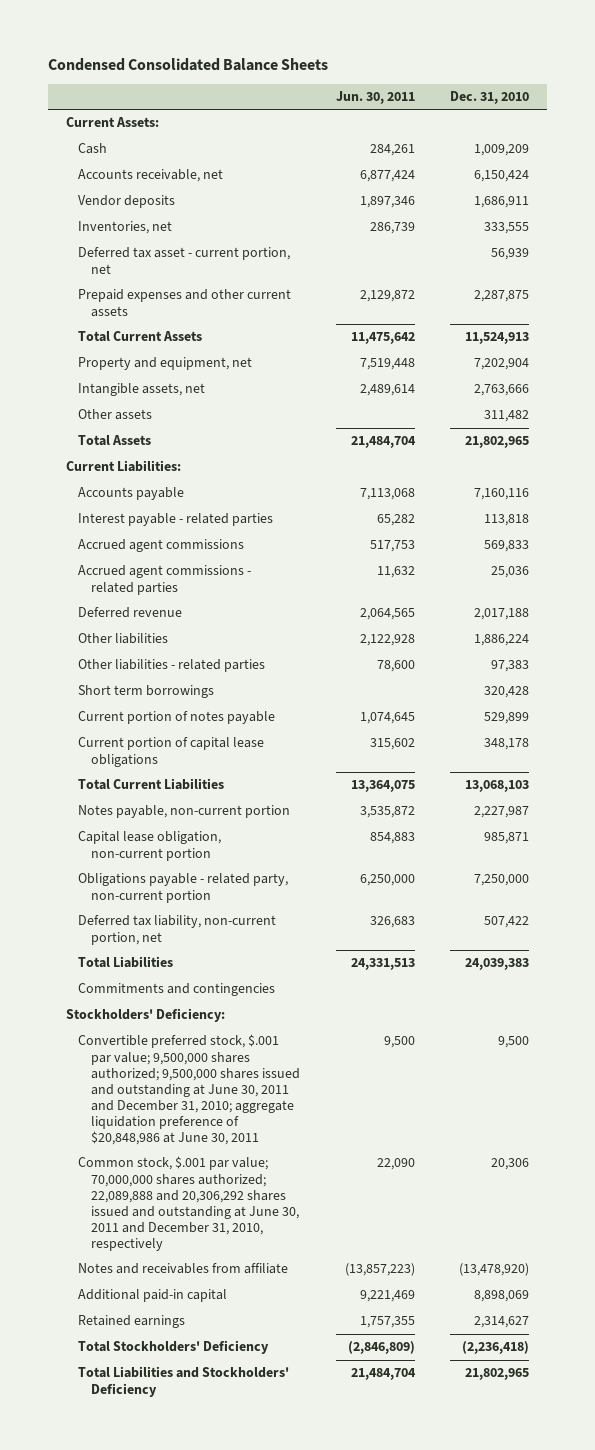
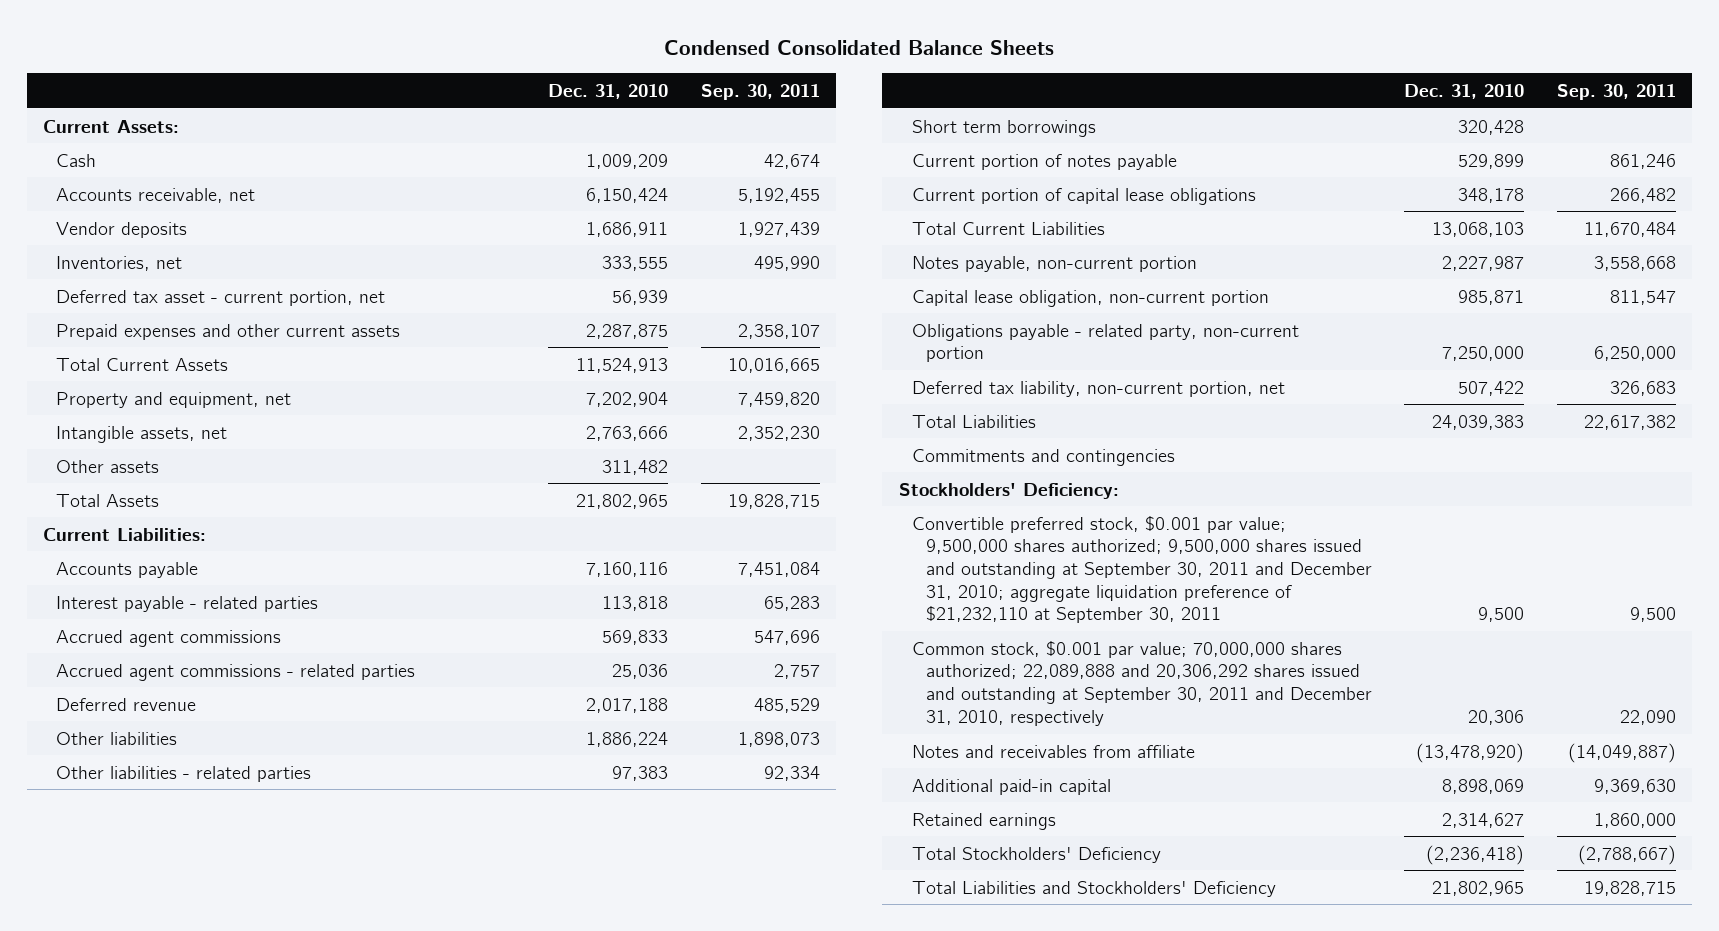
[335,91,415,105] Jun. 30, 2011 -> none
none -> [701,84,821,101] Sep. 30, 2011
[78,1034,300,1146] Convertible preferred stock, $.001 par value; 9,500,000 shares authorized; 9,500,000 shares issued and outstanding at June 30, 2011 and December 31, 2010; aggregate liquidation preference of $20,848,986 at June 30, 2011 -> [912,515,1372,624] Convertible preferred stock, $0.001 par value; 9,500,000 shares authorized; 9,500,000 shares issued and outstanding at September 30, 2011 and December 31, 2010; aggregate liquidation preference of $21,232,110 at September 30, 2011
[78,1156,299,1252] Common stock, $.001 par value; 70,000,000 shares authorized; 22,089,888 and 20,306,292 shares issued and outstanding at June 30, 2011 and December 31, 2010, respectively -> [912,640,1372,726] Common stock, $0.001 par value; 70,000,000 shares authorized; 22,089,888 and 20,306,292 shares issued and outstanding at September 30, 2011 and December 31, 2010, respectively

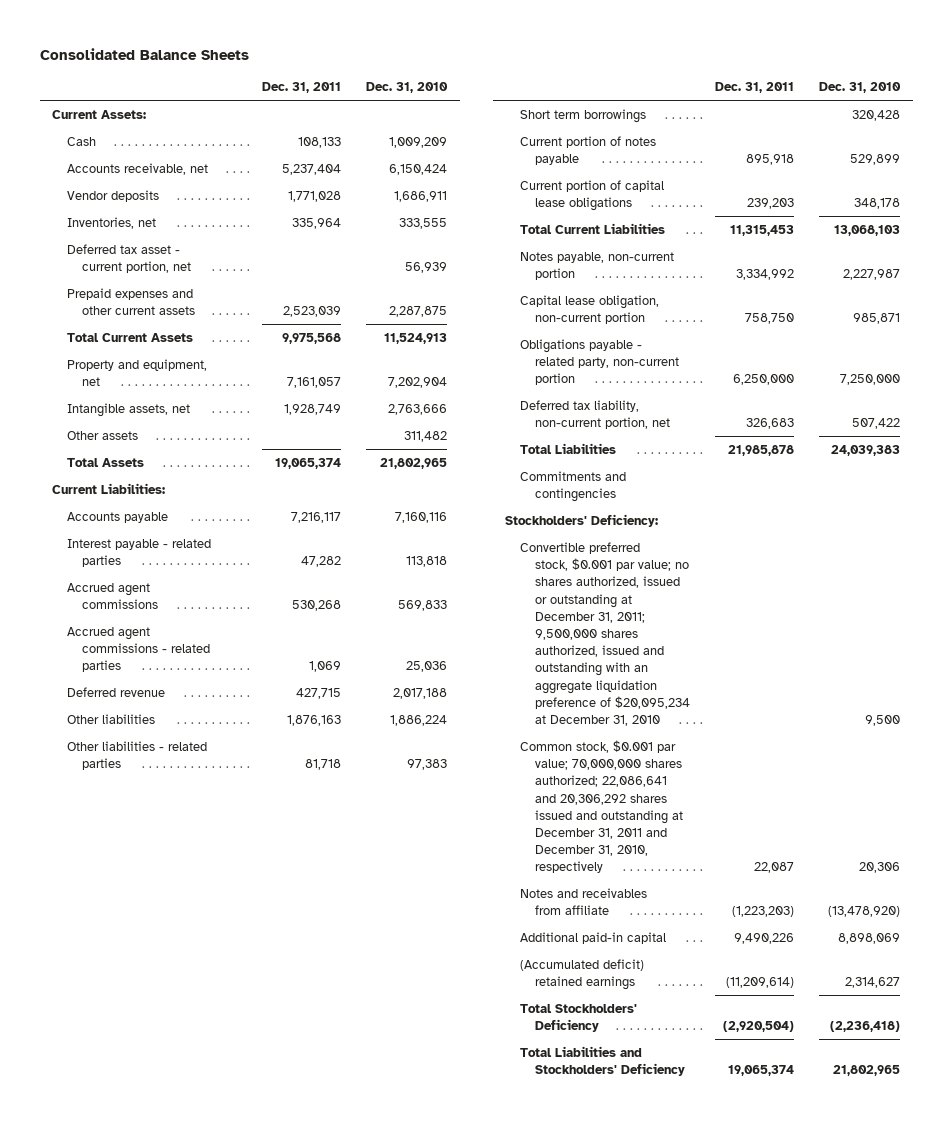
[664,40,1055,56] Condensed Consolidated Balance Sheets -> [39,48,249,61] Consolidated Balance Sheets
[701,84,821,101] Sep. 30, 2011 -> none
none -> [262,82,342,94] Dec. 31, 2011
[912,515,1372,624] Convertible preferred stock, $0.001 par value; 9,500,000 shares authorized; 9,500,000 shares issued and outstanding at September 30, 2011 and December 31, 2010; aggregate liquidation preference of $21,232,110 at September 30, 2011 -> [520,541,691,726] Convertible preferred stock, $0.001 par value; no shares authorized, issued or outstanding at December 31, 2011; 9,500,000 shares authorized, issued and outstanding with an aggregate liquidation preference of $20,095,234 at December 31, 2010
[912,640,1372,726] Common stock, $0.001 par value; 70,000,000 shares authorized; 22,089,888 and 20,306,292 shares issued and outstanding at September 30, 2011 and December 31, 2010, respectively -> [520,739,684,874] Common stock, $0.001 par value; 70,000,000 shares authorized; 22,086,641 and 20,306,292 shares issued and outstanding at December 31, 2011 and December 31, 2010, respectively
[912,812,1057,830] Retained earnings -> [520,958,645,991] (Accumulated deficit) retained earnings

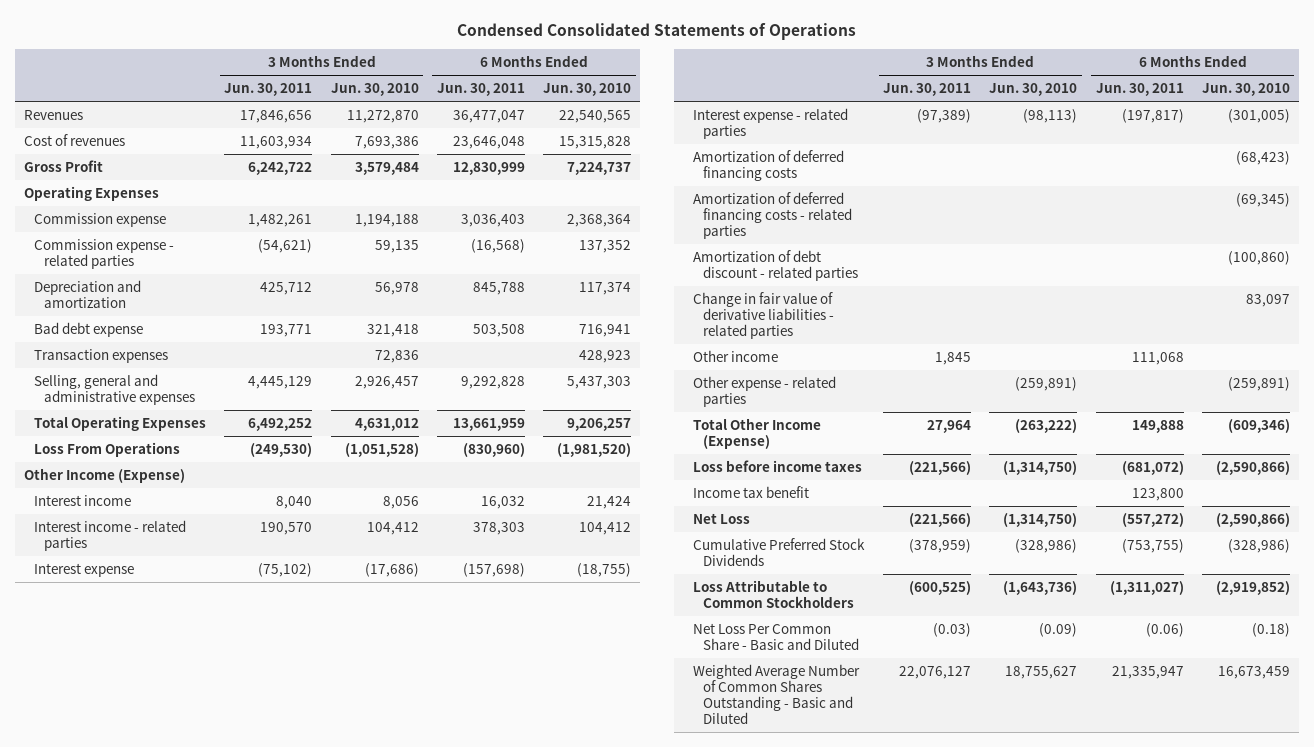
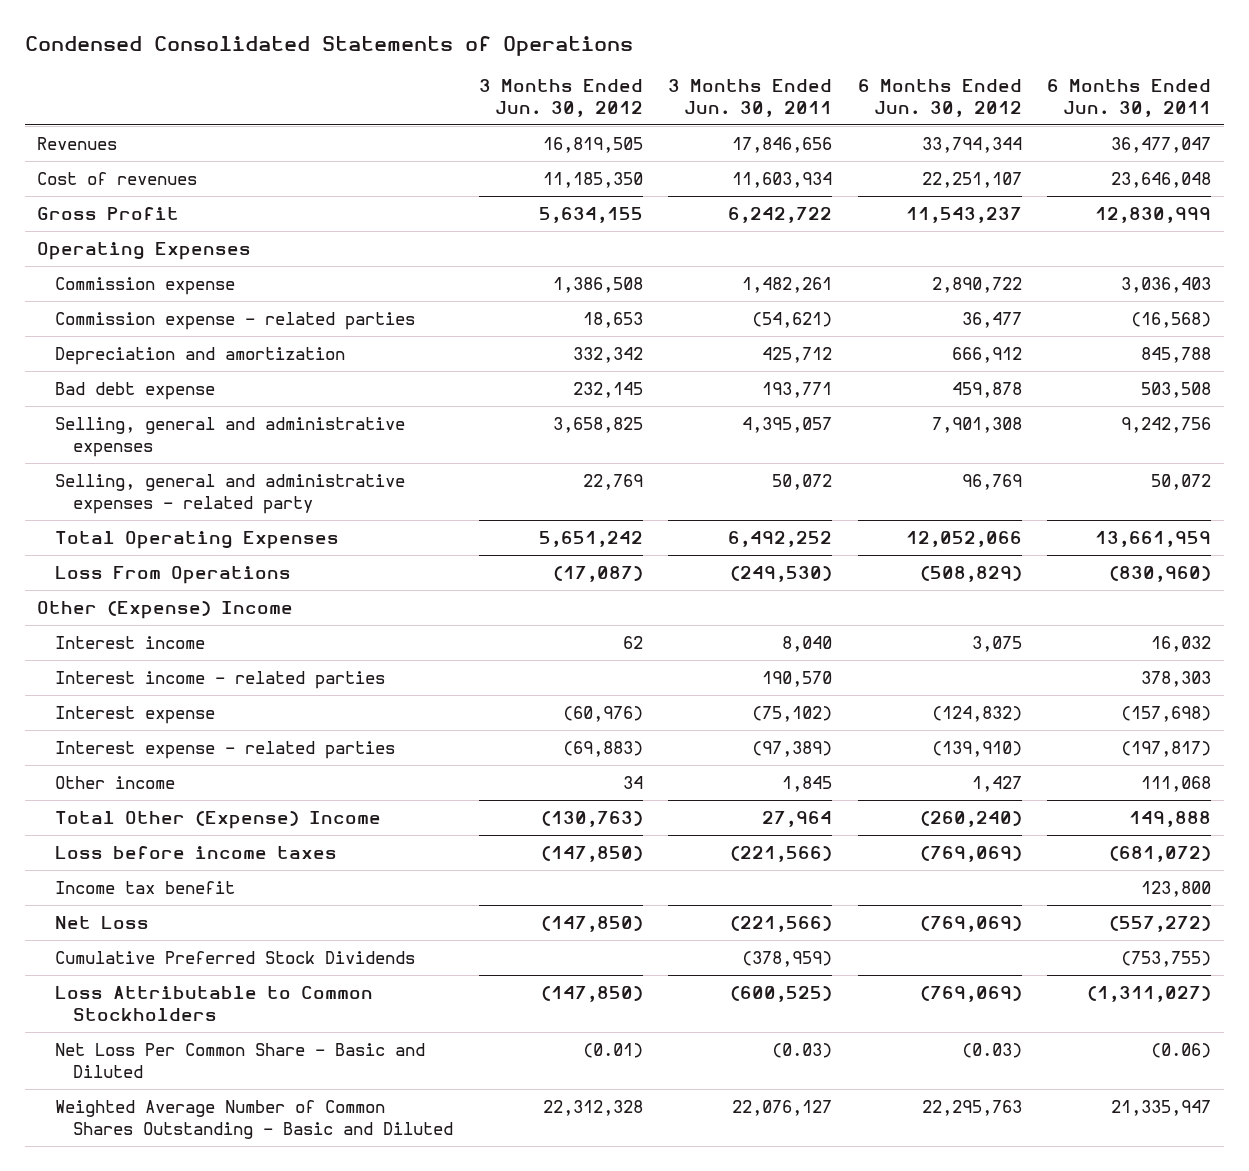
[330,83,419,97] Jun. 30, 2010 -> none
[543,83,632,97] Jun. 30, 2010 -> none
none -> [478,78,643,117] 3 Months Ended Jun. 30, 2012
none -> [857,78,1022,117] 6 Months Ended Jun. 30, 2012
[34,348,169,363] Transaction expenses -> none
[248,375,313,389] 4,445,129 -> [742,417,833,434] 4,395,057
[460,375,525,389] 9,292,828 -> [1121,417,1212,434] 9,242,756
none -> [55,474,406,514] Selling, general and administrative expenses - related party
[24,467,186,483] Other Income (Expense) -> [37,601,294,620] Other (Expense) Income
[692,149,844,181] Amortization of deferred financing costs -> none
[692,191,852,240] Amortization of deferred financing costs - related parties -> none
[692,249,858,281] Amortization of debt discount - related parties -> none
[692,291,834,340] Change in fair value of derivative liabilities - related parties -> none
[692,375,836,407] Other expense - related parties -> none
[692,417,821,449] Total Other Income (Expense) -> [55,811,382,830] Total Other (Expense) Income

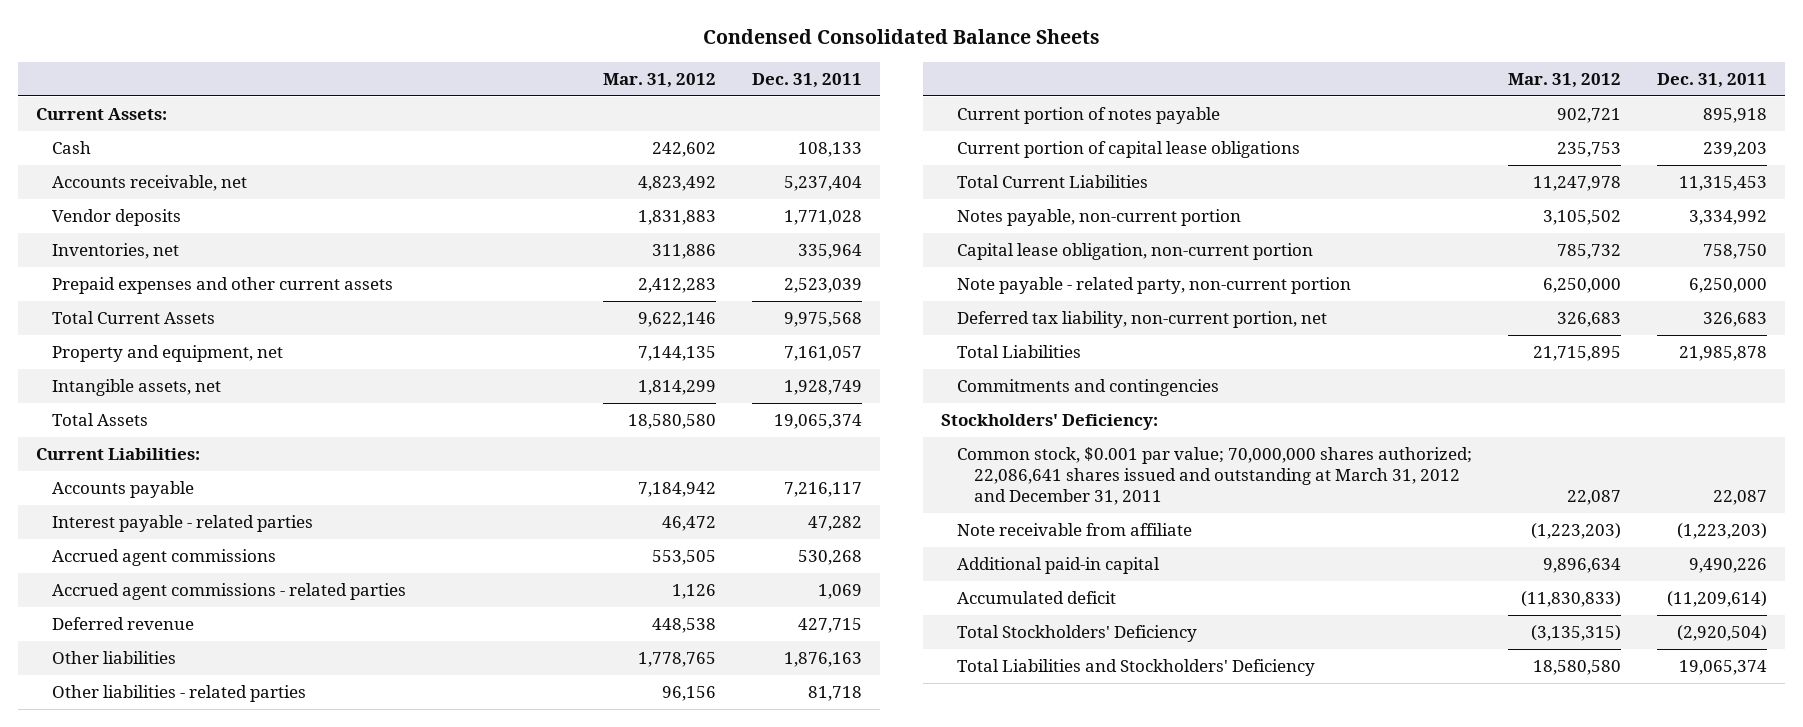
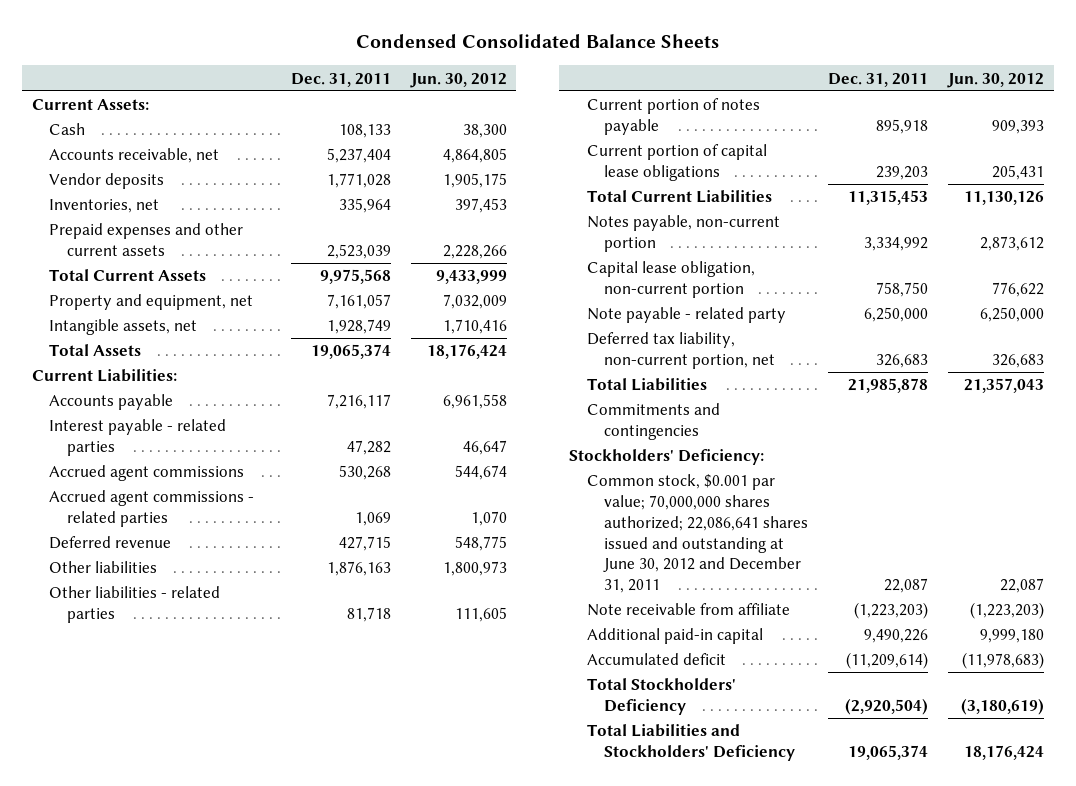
[603,72,717,88] Mar. 31, 2012 -> none
none -> [409,72,507,88] Jun. 30, 2012
[957,277,1352,295] Note payable - related party, non-current portion -> [586,307,786,324] Note payable - related party
[957,447,1473,505] Common stock, $0.001 par value; 70,000,000 shares authorized; 22,086,641 shares issued and outstanding at March 31, 2012 and December 31, 2011 -> [586,474,809,594] Common stock, $0.001 par value; 70,000,000 shares authorized; 22,086,641 shares issued and outstanding at June 30, 2012 and December 31, 2011

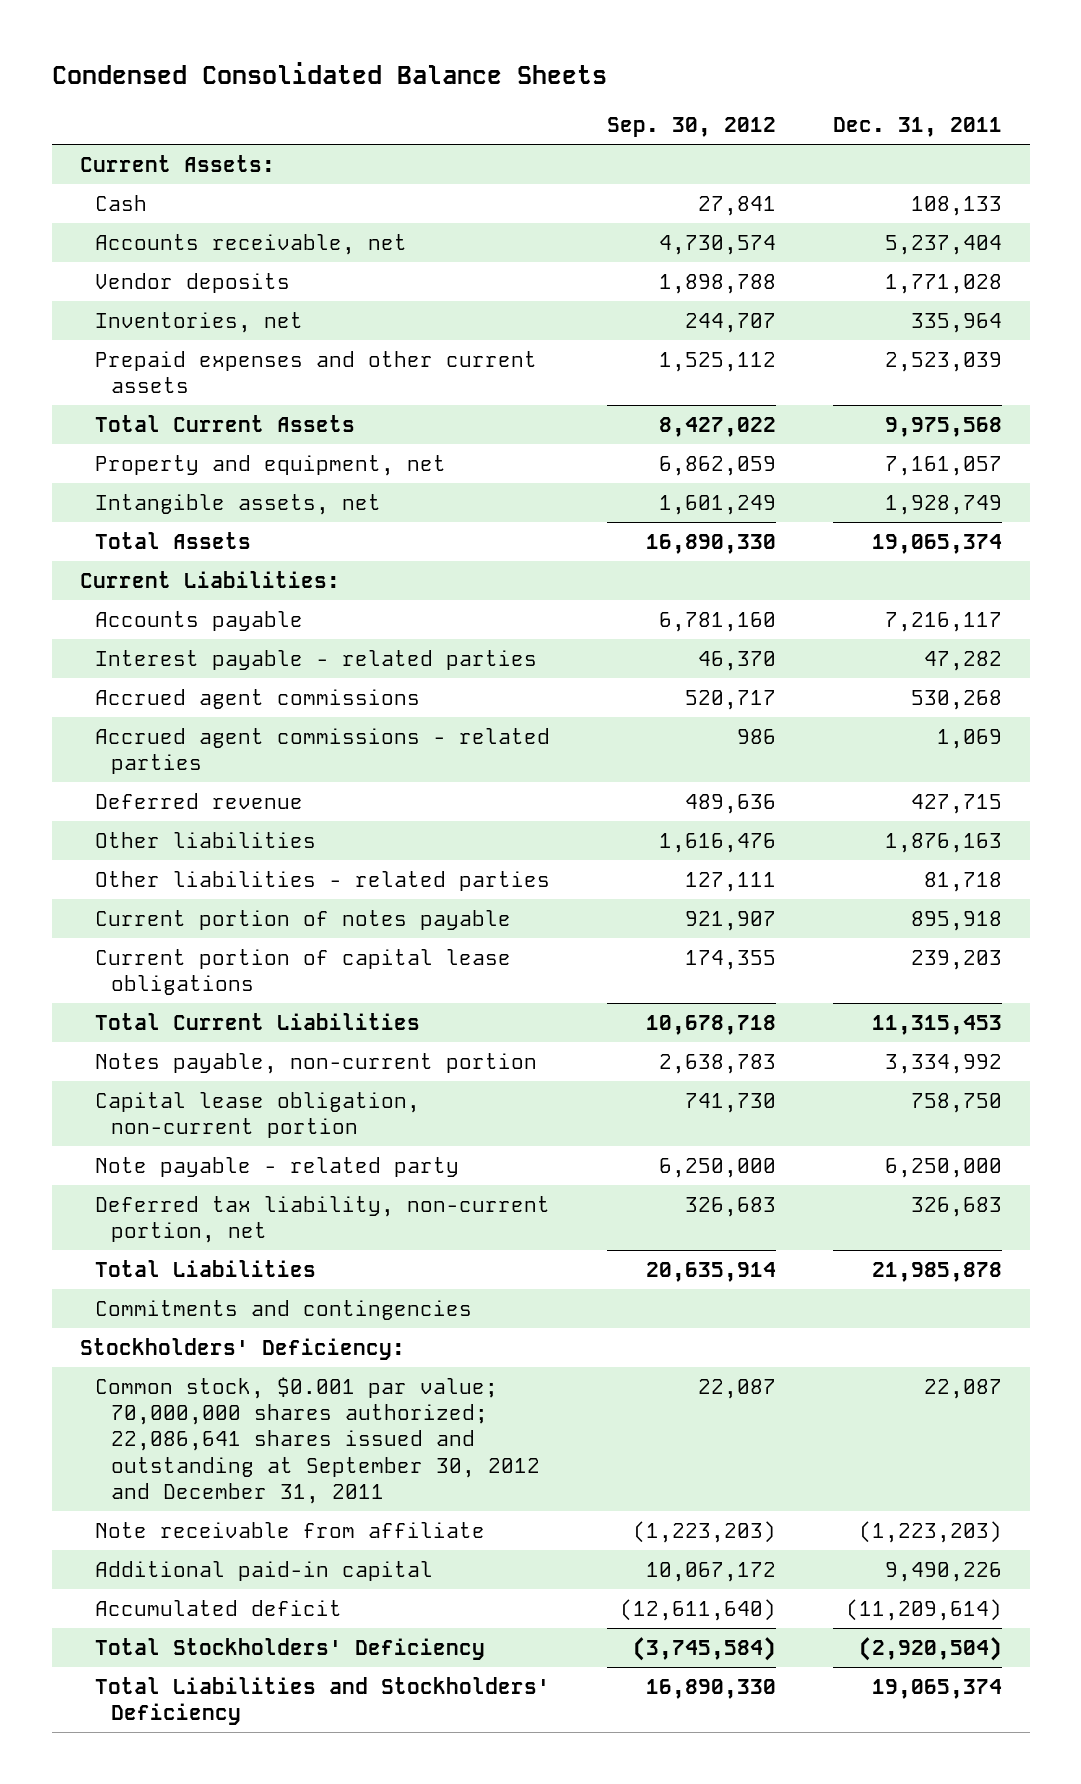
[409,72,507,88] Jun. 30, 2012 -> none
none -> [606,117,776,138] Sep. 30, 2012
[586,474,809,594] Common stock, $0.001 par value; 70,000,000 shares authorized; 22,086,641 shares issued and outstanding at June 30, 2012 and December 31, 2011 -> [95,1376,540,1504] Common stock, $0.001 par value; 70,000,000 shares authorized; 22,086,641 shares issued and outstanding at September 30, 2012 and December 31, 2011

